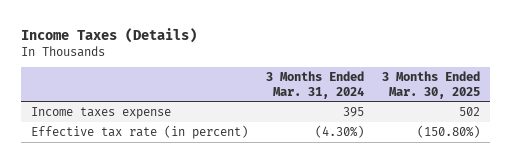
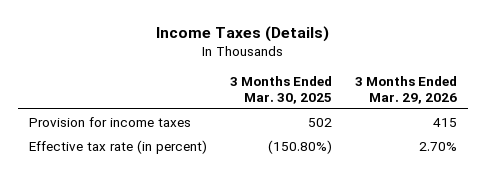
[266,71,365,99] 3 Months Ended Mar. 31, 2024 -> none
none -> [354,76,457,104] 3 Months Ended Mar. 29, 2026
[30,106,171,119] Income taxes expense -> [29,116,192,127] Provision for income taxes

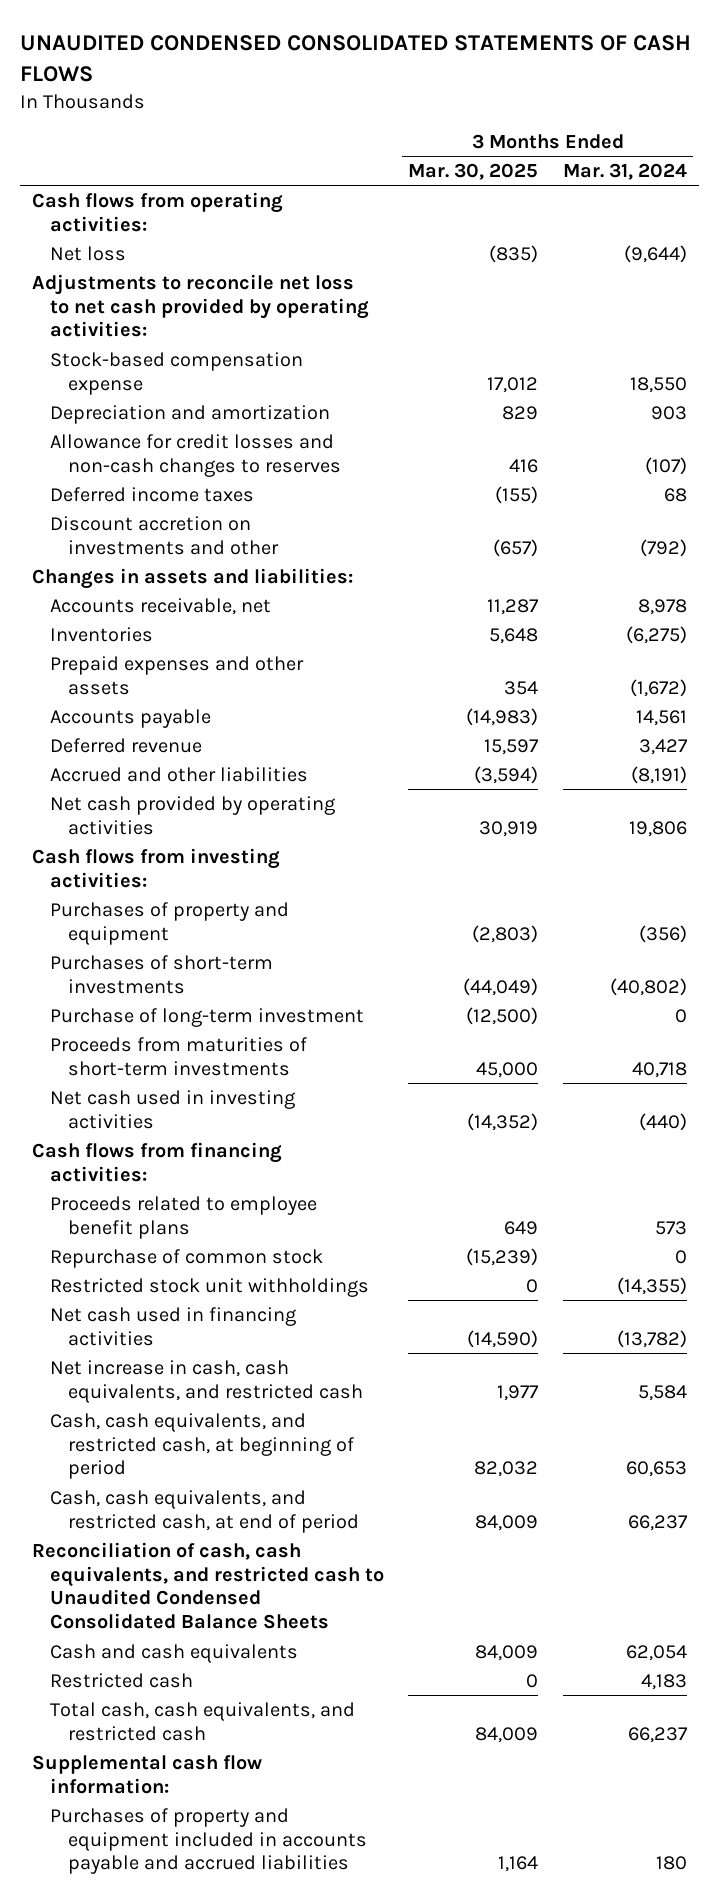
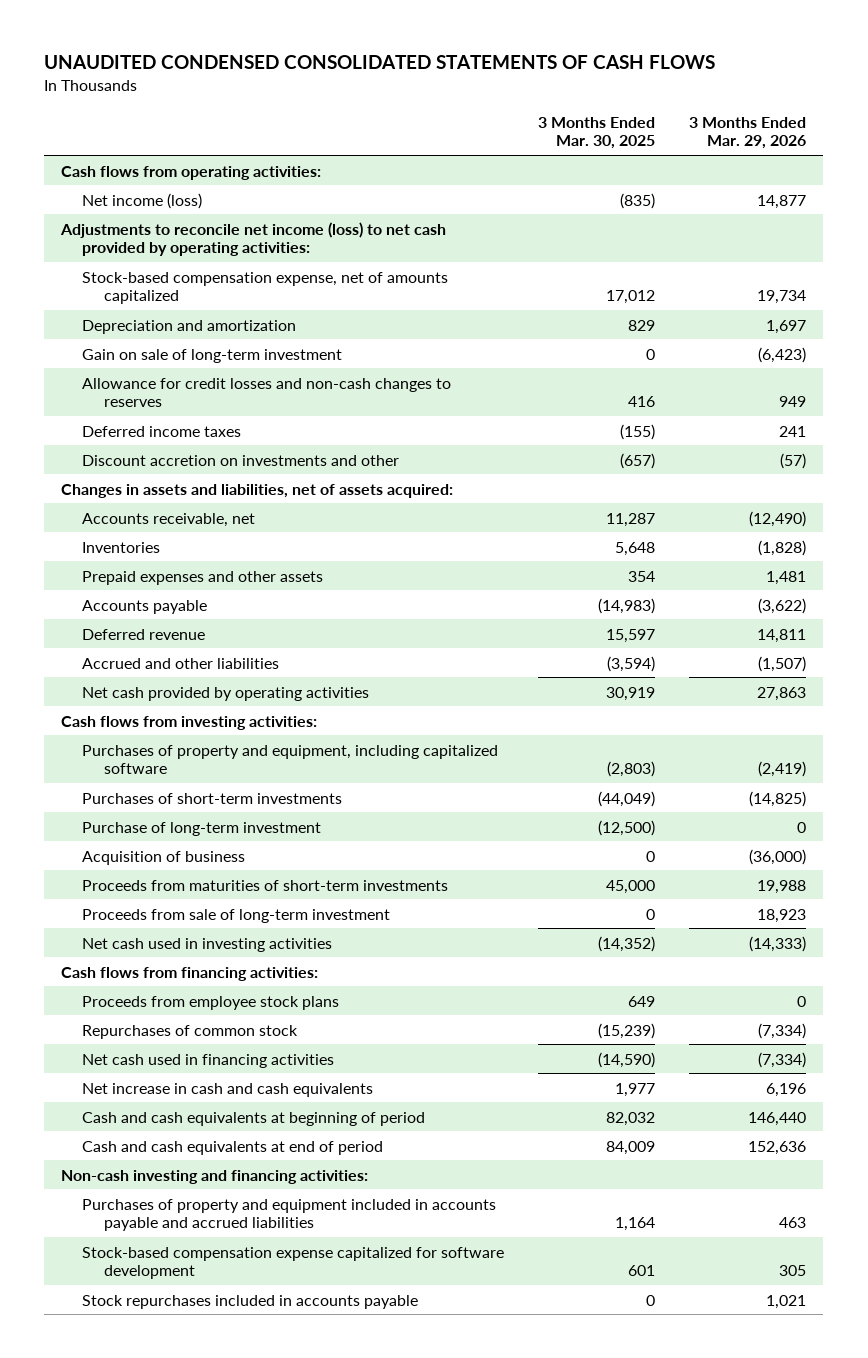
[562,162,687,180] Mar. 31, 2024 -> none
none -> [689,116,807,150] 3 Months Ended Mar. 29, 2026
[49,245,126,261] Net loss -> [82,192,203,209] Net income (loss)
[31,273,369,338] Adjustments to reconcile net loss to net cash provided by operating activities: -> [60,221,447,257] Adjustments to reconcile net income (loss) to net cash provided by operating activities:
[49,351,303,395] Stock-based compensation expense -> [82,271,449,305] Stock-based compensation expense, net of amounts capitalized
none -> [82,348,343,363] Gain on sale of long-term investment
[31,567,353,589] Changes in assets and liabilities: -> [61,483,454,498] Changes in assets and liabilities, net of assets acquired:
[49,901,289,945] Purchases of property and equipment -> [82,744,499,775] Purchases of property and equipment, including capitalized software
none -> [82,850,246,865] Acquisition of business
none -> [82,908,391,923] Proceeds from sale of long-term investment
[49,1277,369,1297] Restricted stock unit withholdings -> none
[49,1195,317,1239] Proceeds related to employee benefit plans -> [82,995,340,1010] Proceeds from employee stock plans
[49,1248,323,1268] Repurchase of common stock -> [82,1024,299,1039] Repurchases of common stock
[31,1541,384,1630] Reconciliation of cash, cash equivalents, and restricted cash to Unaudited Condensed Consolidated Balance Sheets -> none
[49,1643,298,1663] Cash and cash equivalents -> none
[49,1672,193,1688] Restricted cash -> none
[49,1701,355,1741] Total cash, cash equivalents, and restricted cash -> none
[49,1359,363,1403] Net increase in cash, cash equivalents, and restricted cash -> [82,1082,374,1097] Net increase in cash and cash equivalents
[49,1412,354,1480] Cash, cash equivalents, and restricted cash, at beginning of period -> [82,1111,426,1126] Cash and cash equivalents at beginning of period
[49,1489,359,1533] Cash, cash equivalents, and restricted cash, at end of period -> [82,1140,384,1155] Cash and cash equivalents at end of period
[31,1754,262,1794] Supplemental cash flow information: -> [61,1169,369,1184] Non-cash investing and financing activities:
none -> [82,1246,505,1280] Stock-based compensation expense capitalized for software development
none -> [82,1294,419,1309] Stock repurchases included in accounts payable

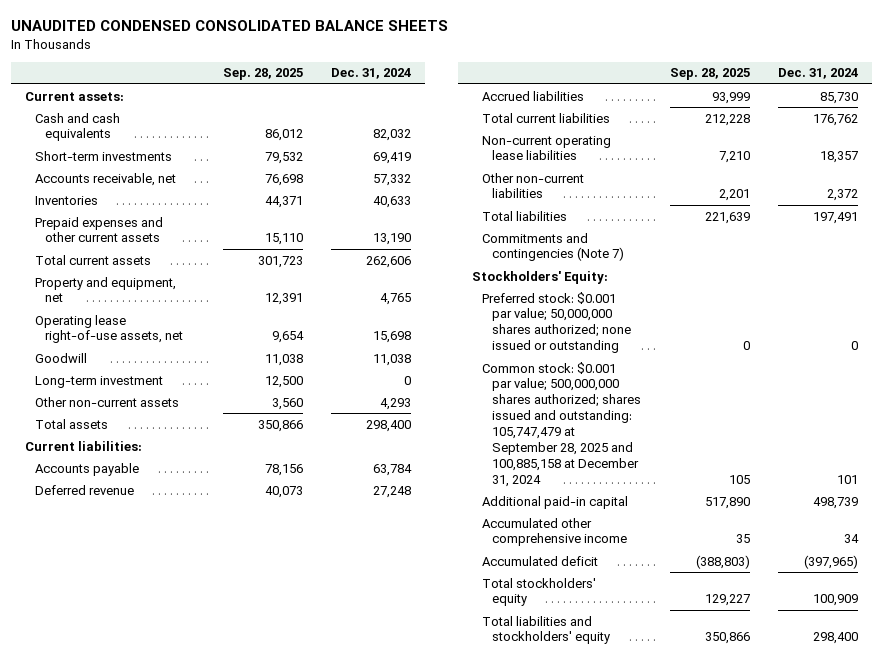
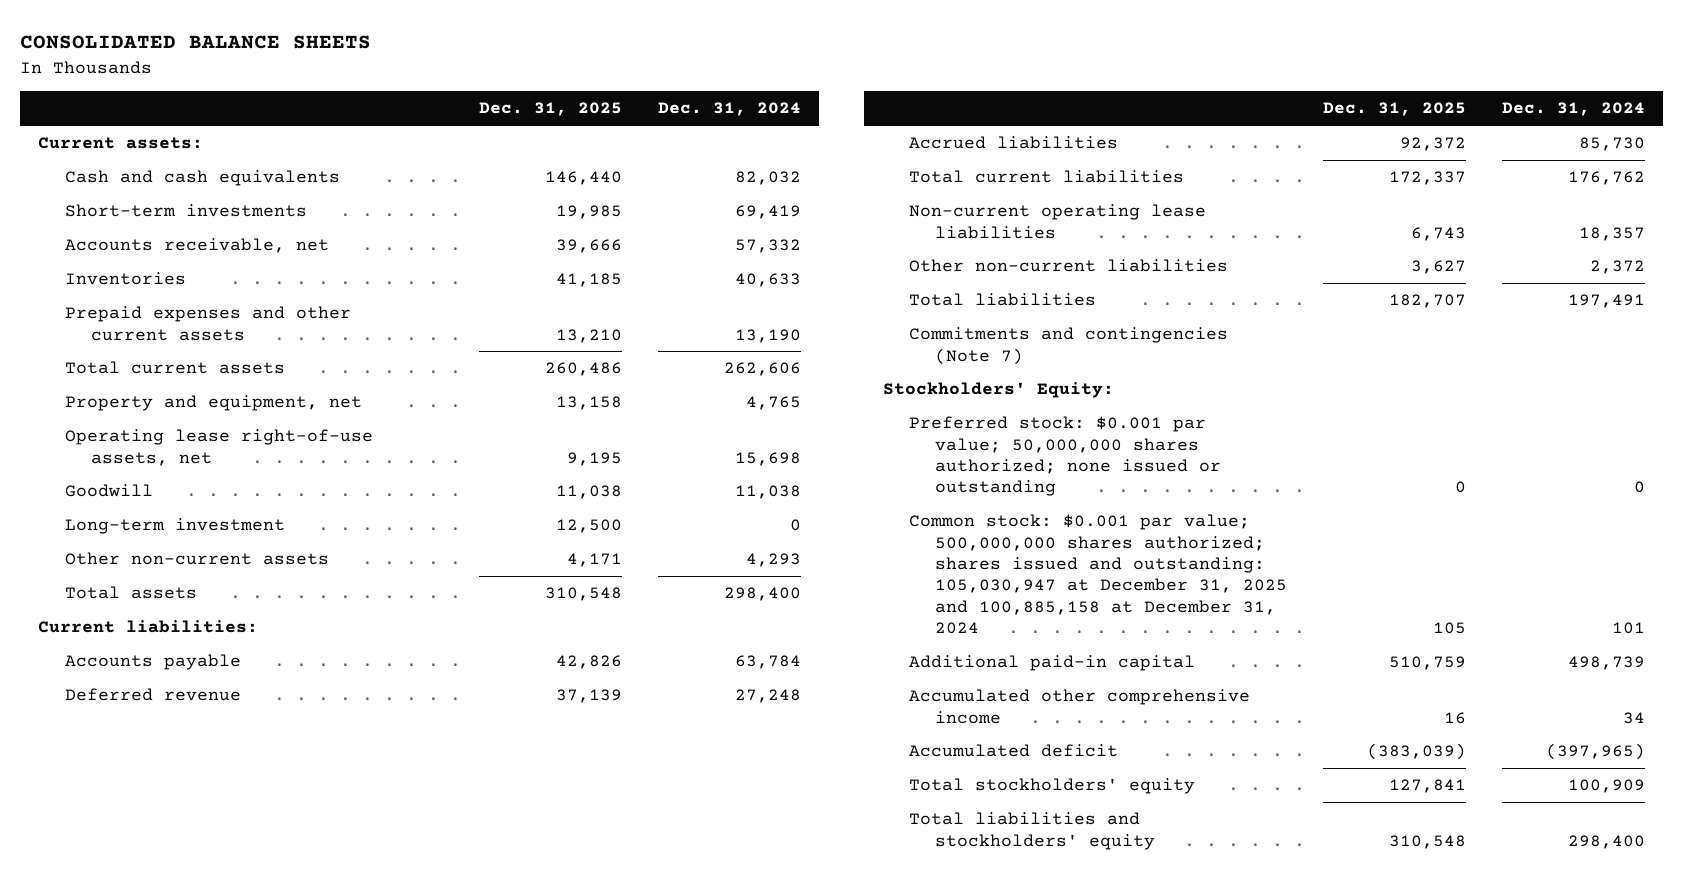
[10,19,448,31] UNAUDITED CONDENSED CONSOLIDATED BALANCE SHEETS -> [20,35,372,50] CONSOLIDATED BALANCE SHEETS
[222,68,303,81] Sep. 28, 2025 -> none
none -> [478,102,622,117] Dec. 31, 2025
[482,361,642,487] Common stock: $0.001 par value; 500,000,000 shares authorized; shares issued and outstanding: 105,747,479 at September 28, 2025 and 100,885,158 at December 31, 2024 -> [908,514,1288,634] Common stock: $0.001 par value; 500,000,000 shares authorized; shares issued and outstanding: 105,030,947 at December 31, 2025 and 100,885,158 at December 31, 2024

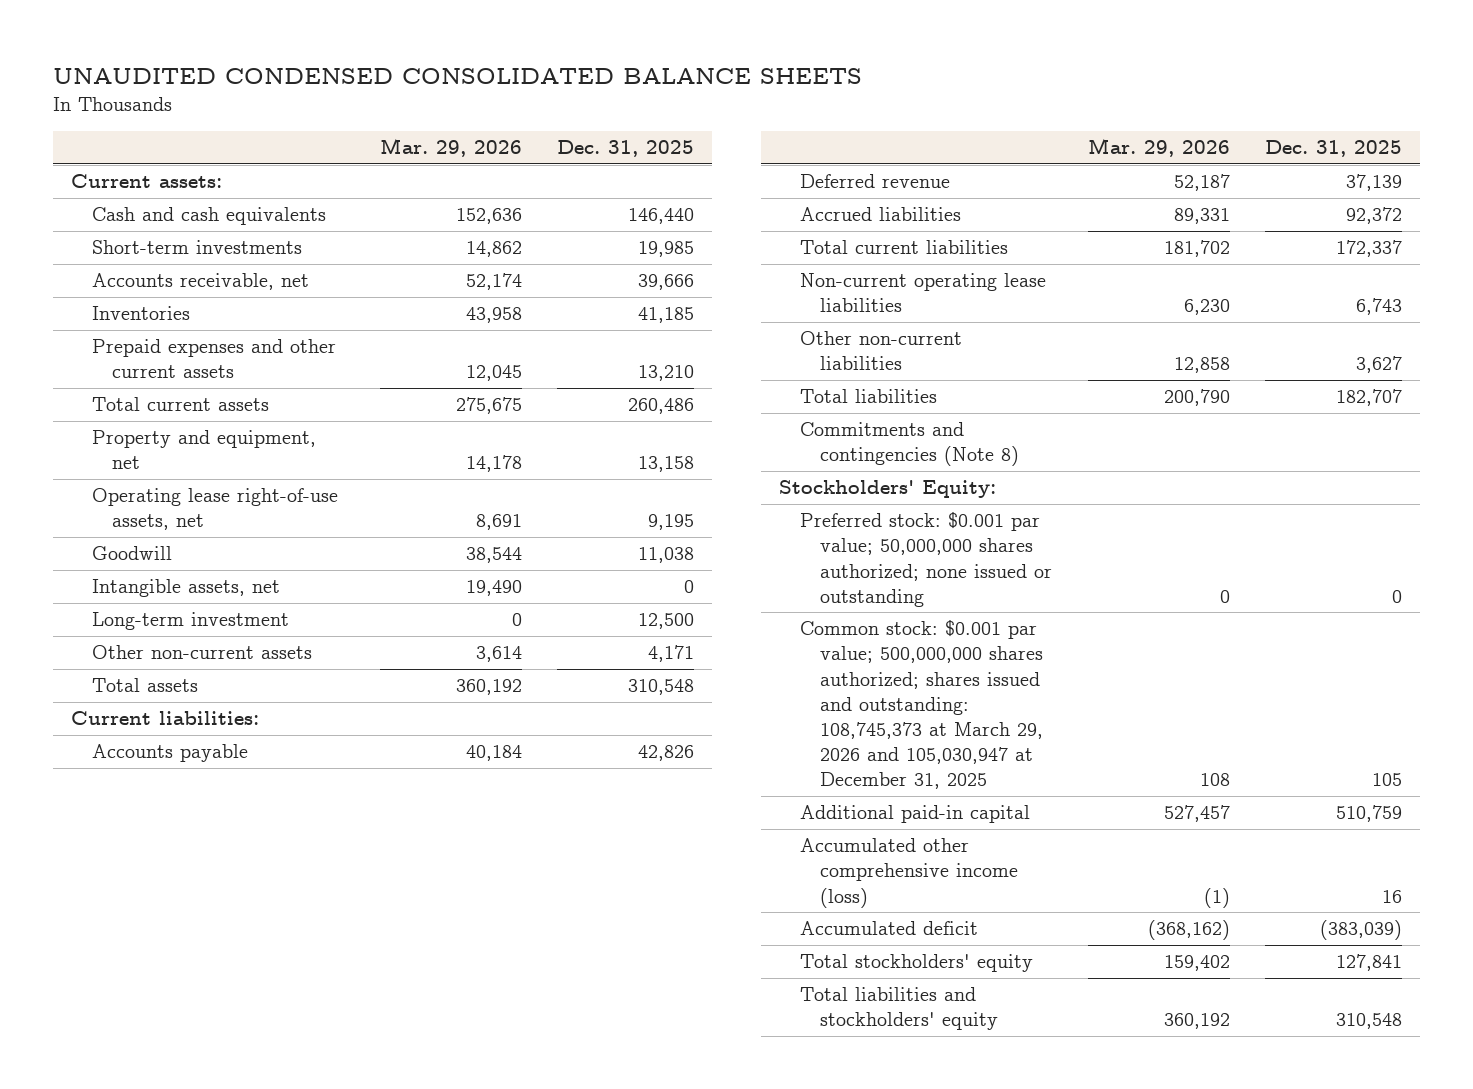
[20,35,372,50] CONSOLIDATED BALANCE SHEETS -> [53,68,863,85] UNAUDITED CONDENSED CONSOLIDATED BALANCE SHEETS
[658,102,802,117] Dec. 31, 2024 -> none
none -> [379,138,522,158] Mar. 29, 2026
none -> [91,579,280,598] Intangible assets, net
[908,327,1228,365] Commitments and contingencies (Note 7) -> [799,422,1020,467] Commitments and contingencies (Note 8)
[908,514,1288,634] Common stock: $0.001 par value; 500,000,000 shares authorized; shares issued and outstanding: 105,030,947 at December 31, 2025 and 100,885,158 at December 31, 2024 -> [799,620,1044,789] Common stock: $0.001 par value; 500,000,000 shares authorized; shares issued and outstanding: 108,745,373 at March 29, 2026 and 105,030,947 at December 31, 2025
[908,689,1250,724] Accumulated other comprehensive income -> [799,838,1019,908] Accumulated other comprehensive income (loss)

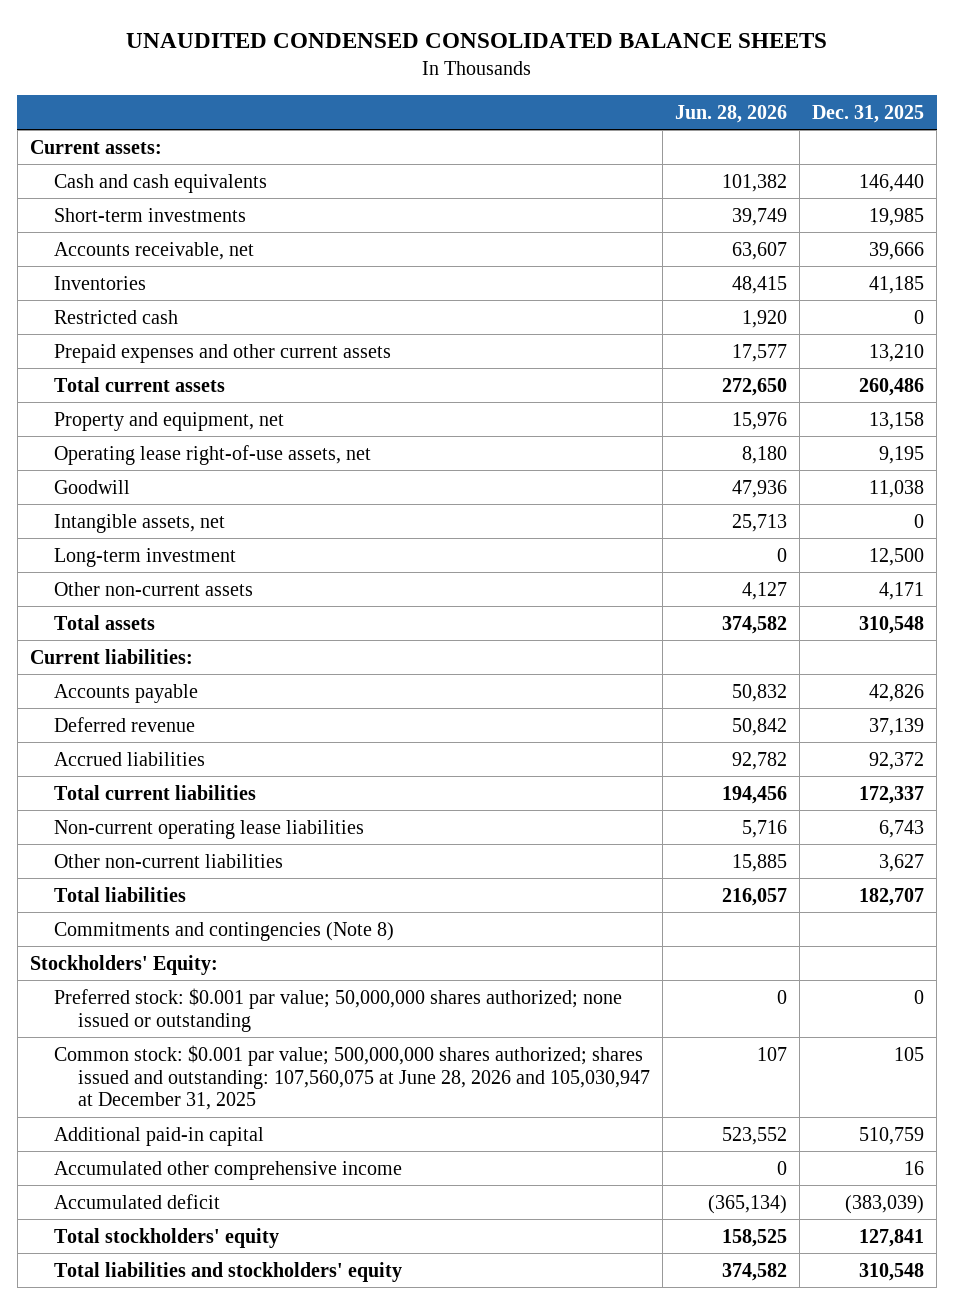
[379,138,522,158] Mar. 29, 2026 -> none
none -> [675,104,788,123] Jun. 28, 2026
none -> [54,309,179,324] Restricted cash
[799,620,1044,789] Common stock: $0.001 par value; 500,000,000 shares authorized; shares issued and outstanding: 108,745,373 at March 29, 2026 and 105,030,947 at December 31, 2025 -> [54,1044,651,1111] Common stock: $0.001 par value; 500,000,000 shares authorized; shares issued and outstanding: 107,560,075 at June 28, 2026 and 105,030,947 at December 31, 2025
[799,838,1019,908] Accumulated other comprehensive income (loss) -> [54,1160,403,1180] Accumulated other comprehensive income

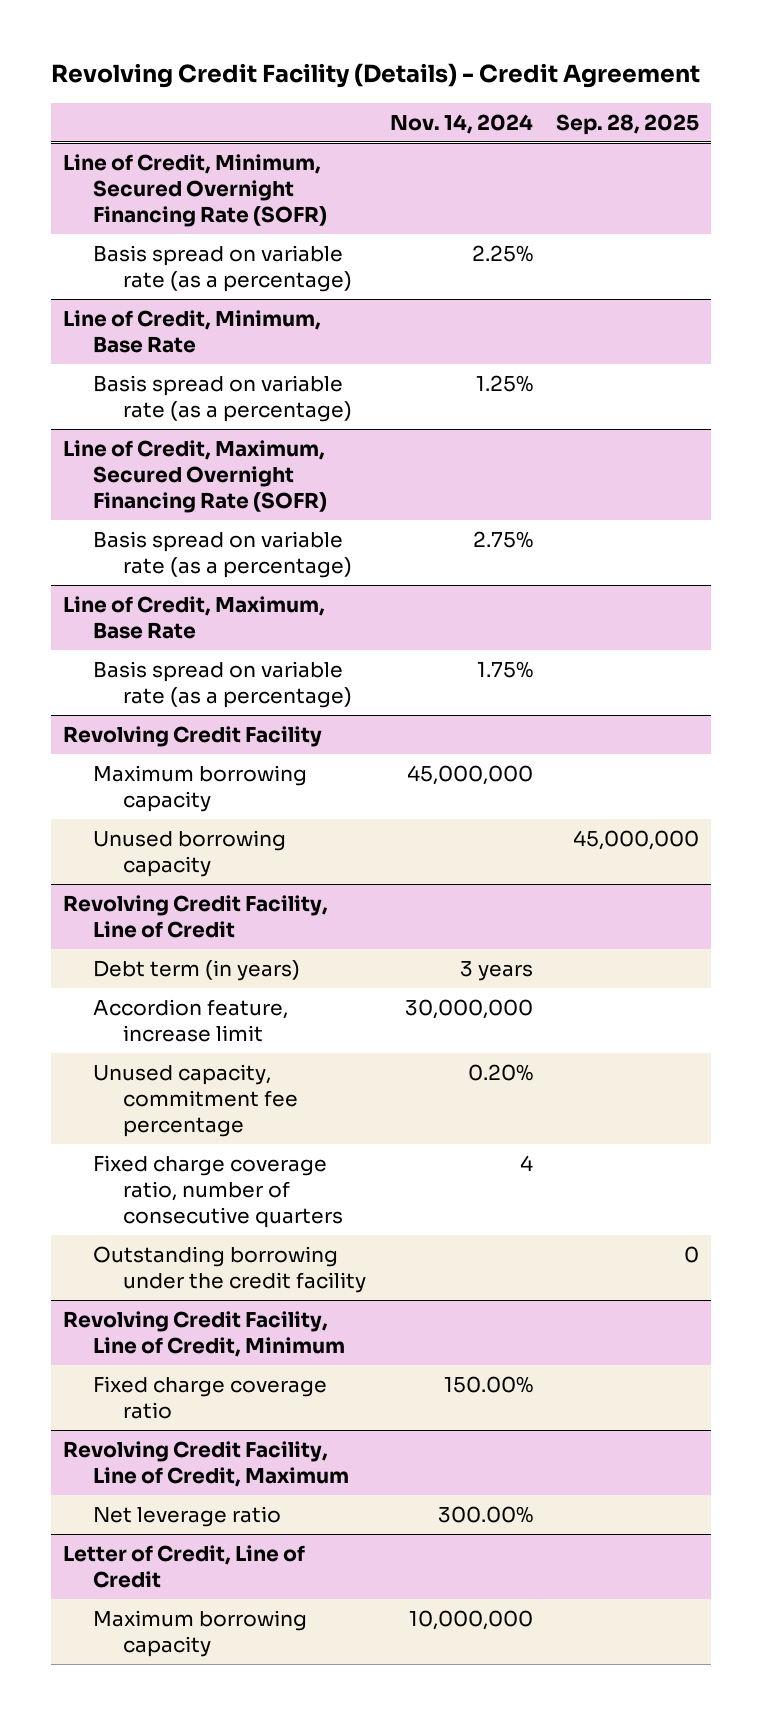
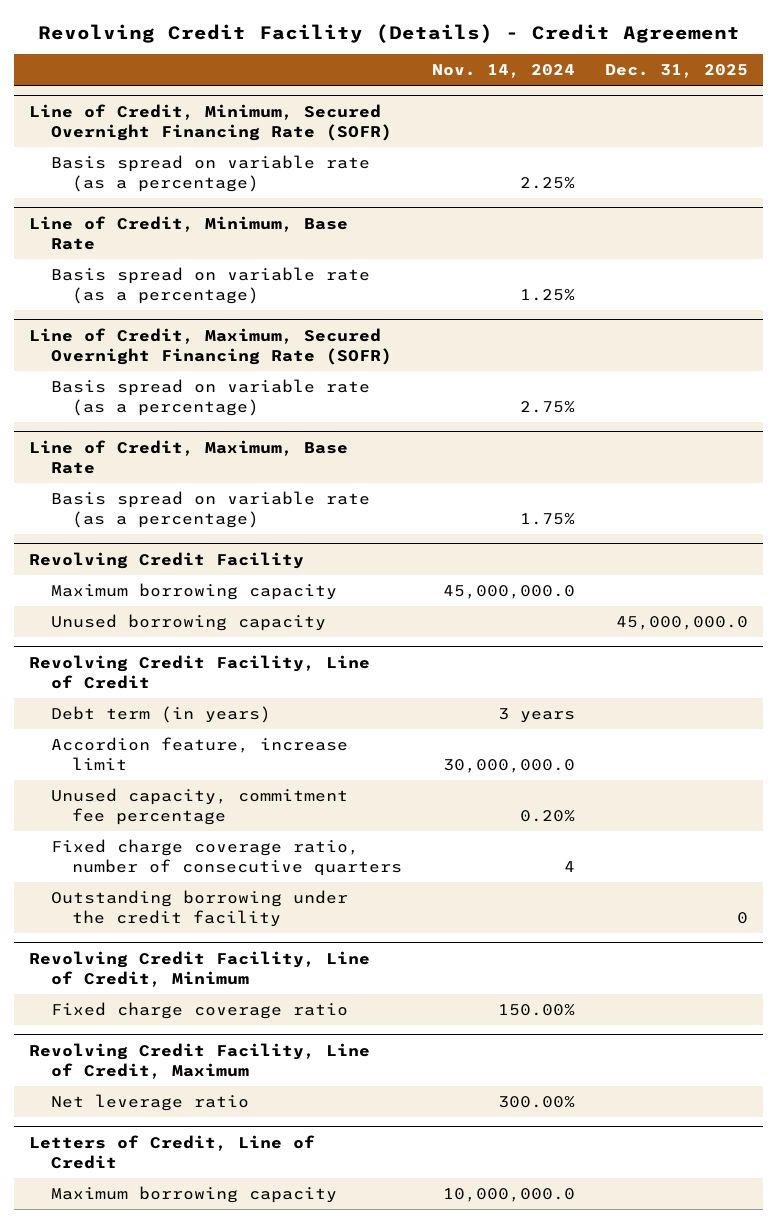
[556,113,700,135] Sep. 28, 2025 -> none
none -> [605,64,749,79] Dec. 31, 2025
[406,764,533,785] 45,000,000 -> [443,585,576,600] 45,000,000.0
[404,998,533,1019] 30,000,000 -> [443,758,576,773] 30,000,000.0
[62,1544,305,1588] Letter of Credit, Line of Credit -> [29,1134,316,1169] Letters of Credit, Line of Credit
[408,1609,533,1630] 10,000,000 -> [443,1188,576,1203] 10,000,000.0

